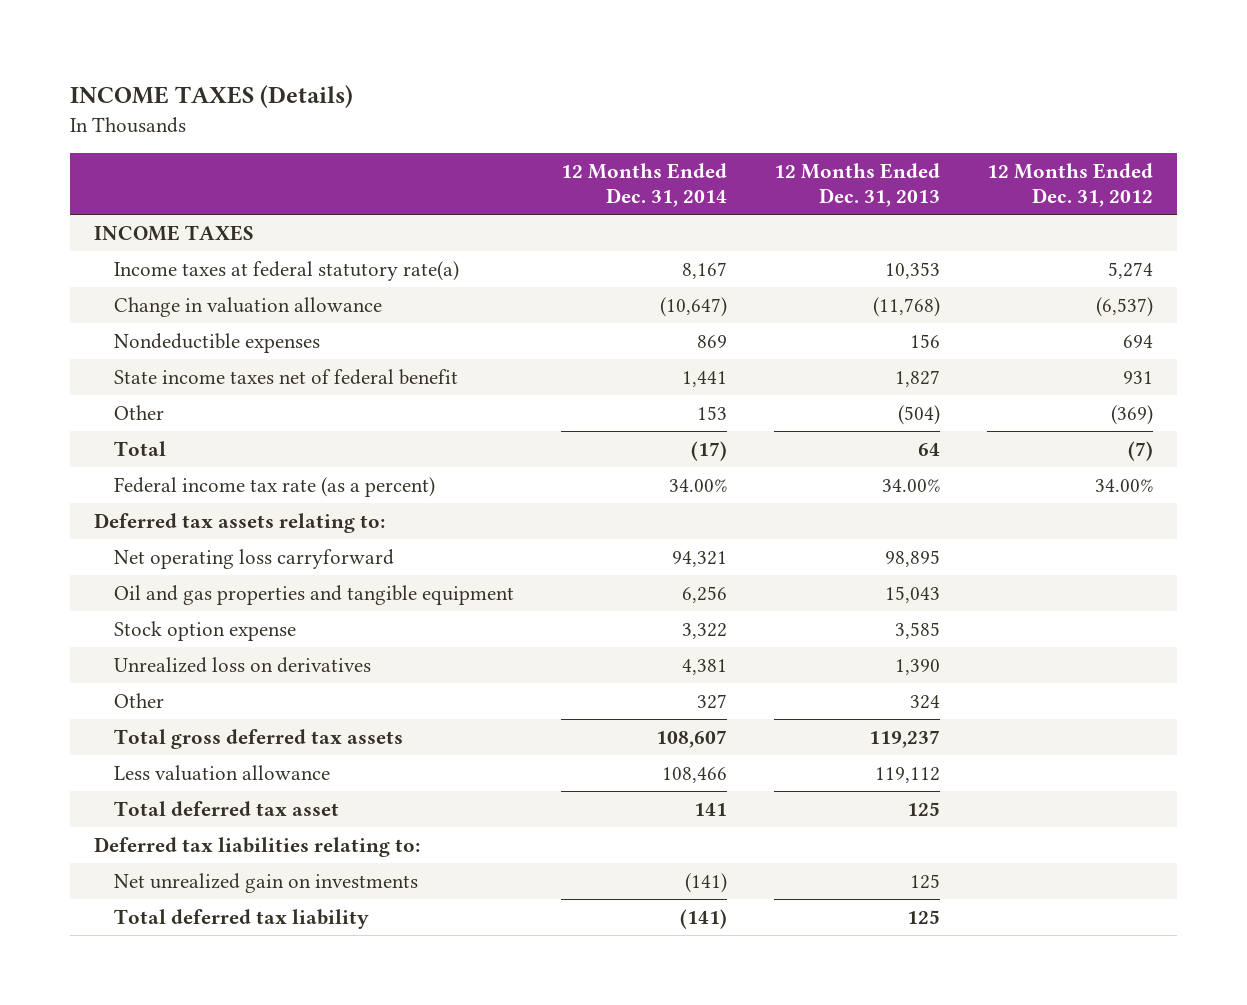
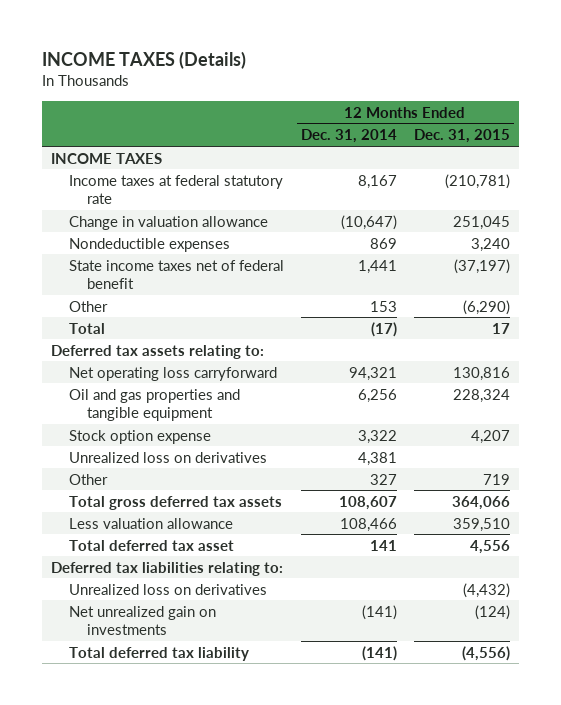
[774,162,941,208] 12 Months Ended Dec. 31, 2013 -> none
[987,162,1154,208] 12 Months Ended Dec. 31, 2012 -> none
none -> [413,129,510,144] Dec. 31, 2015
[114,260,460,281] Income taxes at federal statutory rate(a) -> [68,174,283,205] Income taxes at federal statutory rate
[114,476,436,497] Federal income tax rate (as a percent) -> none
none -> [68,583,267,595] Unrealized loss on derivatives

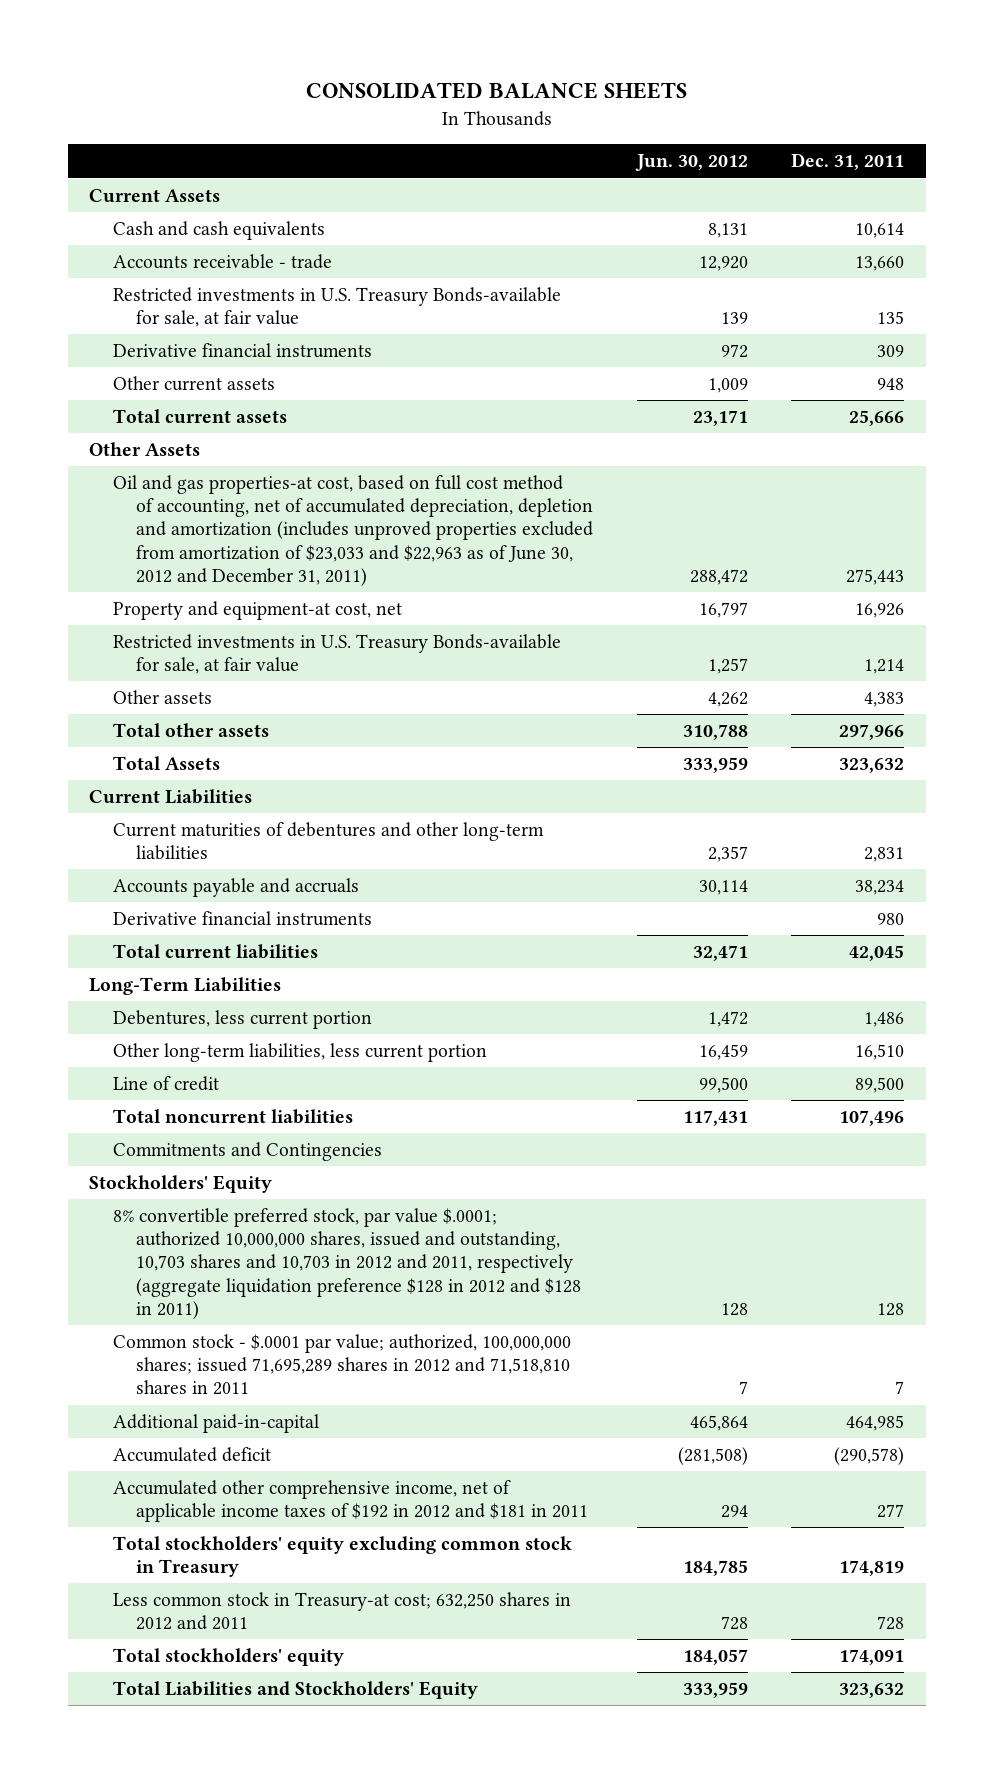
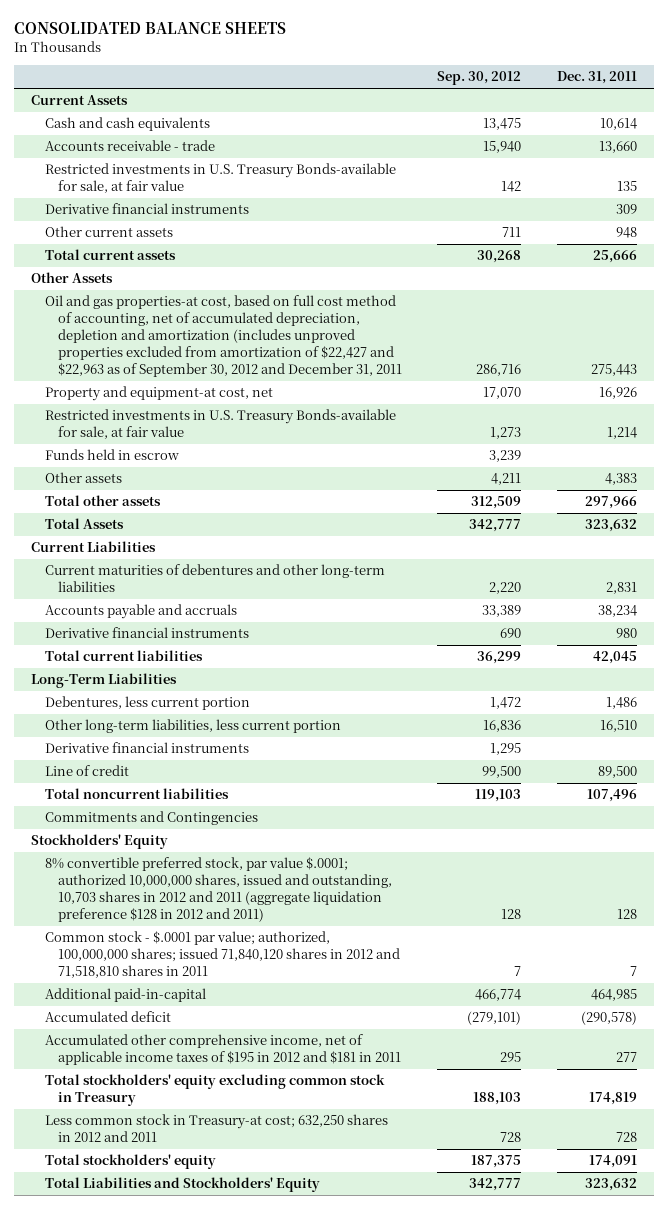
[634,154,748,172] Jun. 30, 2012 -> none
none -> [437,71,522,86] Sep. 30, 2012
[112,474,593,586] Oil and gas properties-at cost, based on full cost method of accounting, net of accumulated depreciation, depletion and amortization (includes unproved properties excluded from amortization of $23,033 and $22,963 as of June 30, 2012 and December 31, 2011) -> [44,295,403,378] Oil and gas properties-at cost, based on full cost method of accounting, net of accumulated depreciation, depletion and amortization (includes unproved properties excluded from amortization of $22,427 and $22,963 as of September 30, 2012 and December 31, 2011
none -> [44,449,179,461] Funds held in escrow
none -> [44,742,249,754] Derivative financial instruments
[112,1207,581,1319] 8% convertible preferred stock, par value $.0001; authorized 10,000,000 shares, issued and outstanding, 10,703 shares and 10,703 in 2012 and 2011, respectively (aggregate liquidation preference $128 in 2012 and $128 in 2011) -> [44,857,393,923] 8% convertible preferred stock, par value $.0001; authorized 10,000,000 shares, issued and outstanding, 10,703 shares in 2012 and 2011 (aggregate liquidation preference $128 in 2012 and 2011)
[112,1333,571,1396] Common stock - $.0001 par value; authorized, 100,000,000 shares; issued 71,695,289 shares in 2012 and 71,518,810 shares in 2011 -> [44,931,401,979] Common stock - $.0001 par value; authorized, 100,000,000 shares; issued 71,840,120 shares in 2012 and 71,518,810 shares in 2011
[112,1479,588,1523] Accumulated other comprehensive income, net of applicable income taxes of $192 in 2012 and $181 in 2011 -> [44,1034,402,1066] Accumulated other comprehensive income, net of applicable income taxes of $195 in 2012 and $181 in 2011

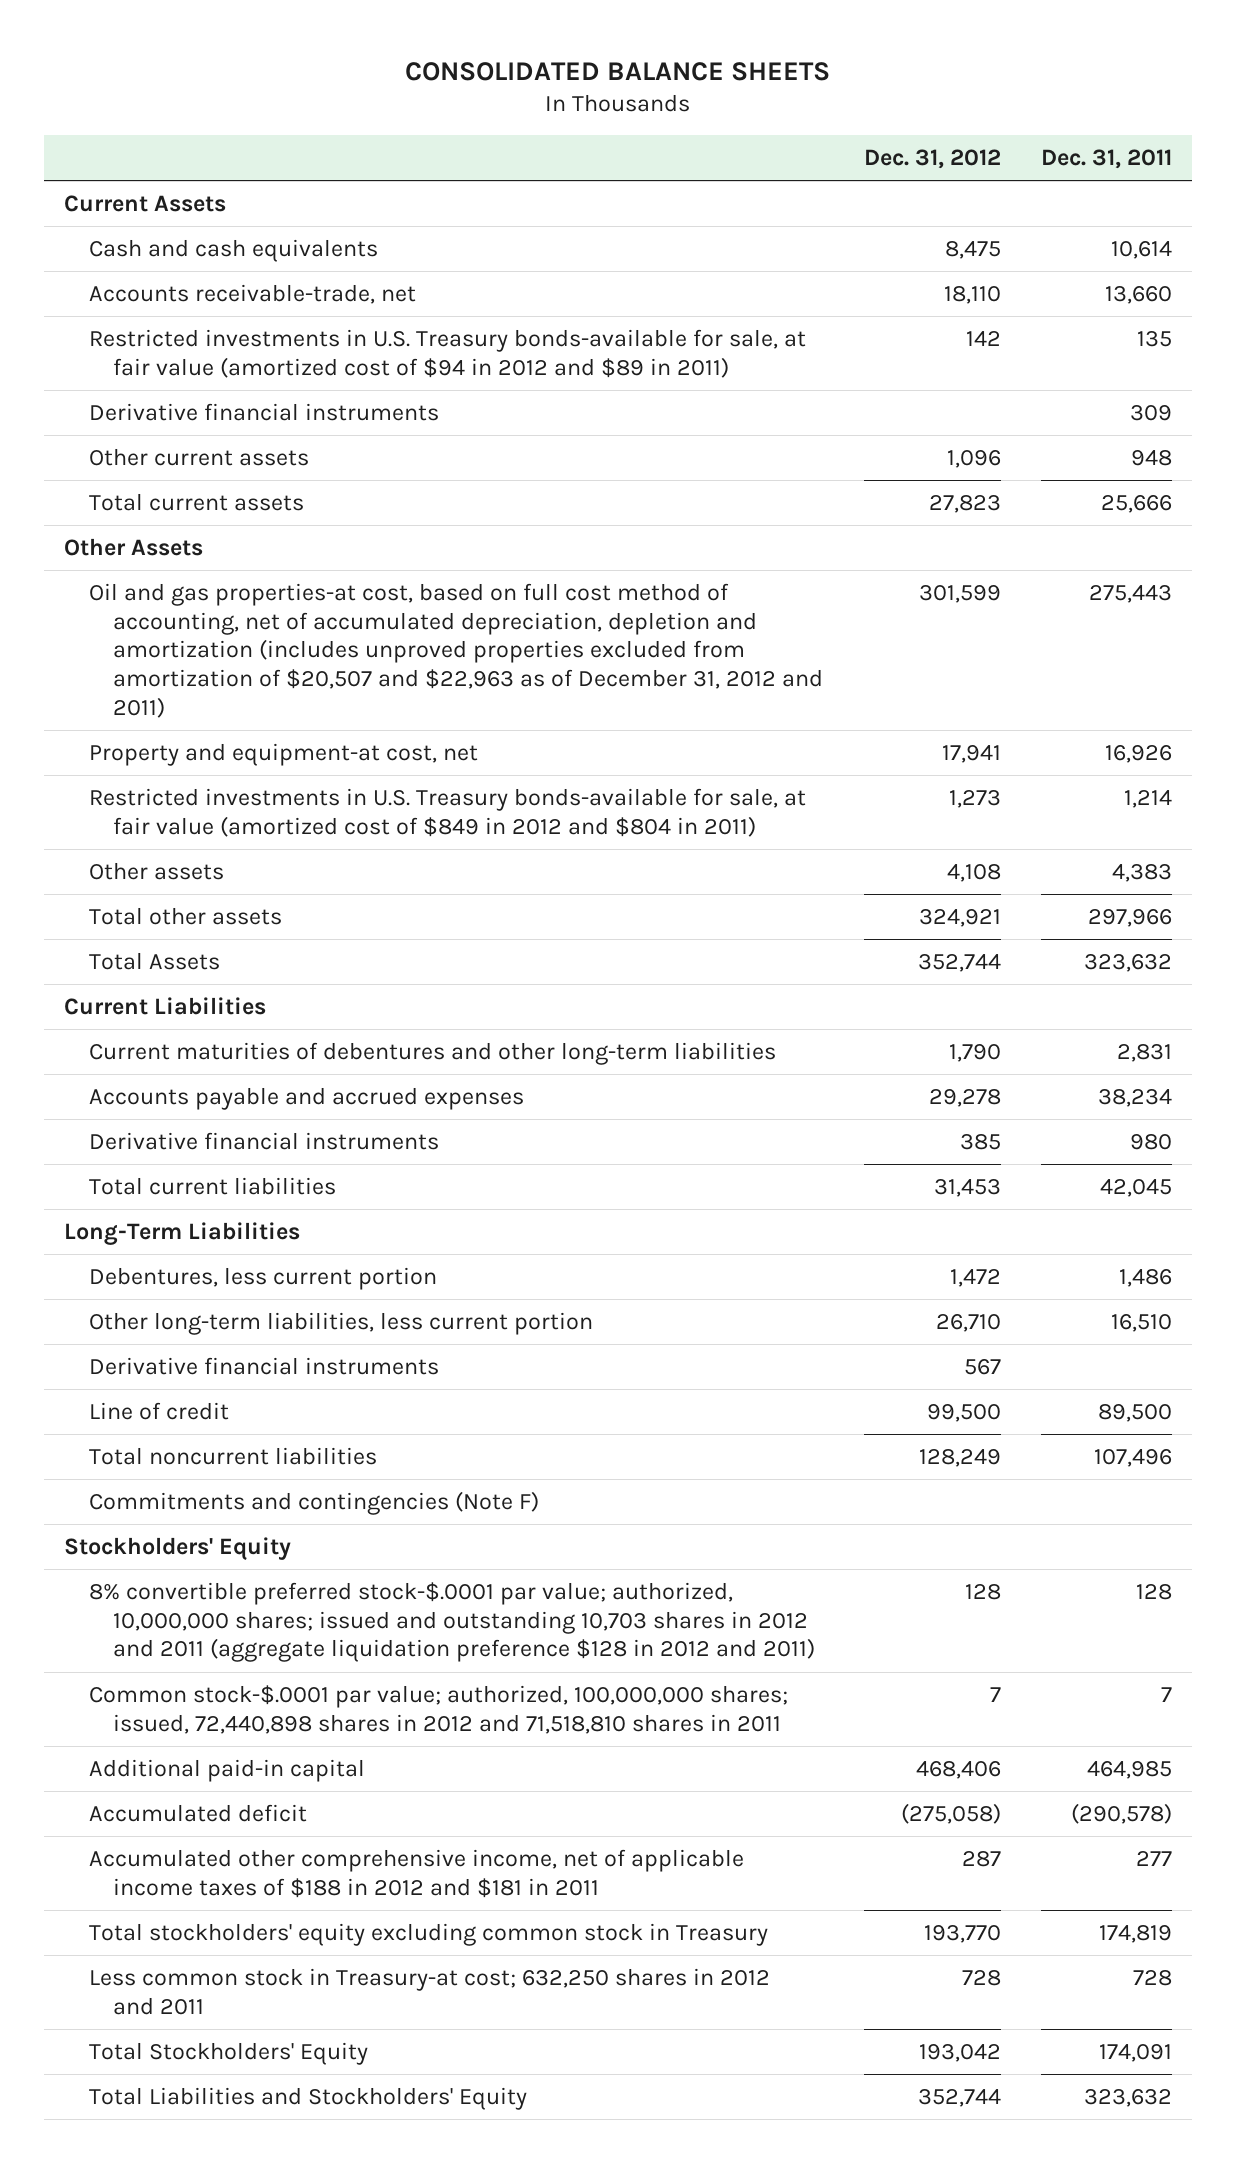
[437,71,522,86] Sep. 30, 2012 -> none
none -> [863,148,1001,169] Dec. 31, 2012
[44,140,215,152] Accounts receivable - trade -> [88,284,416,305] Accounts receivable-trade, net
[44,163,396,194] Restricted investments in U.S. Treasury Bonds-available for sale, at fair value -> [88,329,806,378] Restricted investments in U.S. Treasury bonds-available for sale, at fair value (amortized cost of $94 in 2012 and $89 in 2011)
[44,295,403,378] Oil and gas properties-at cost, based on full cost method of accounting, net of accumulated depreciation, depletion and amortization (includes unproved properties excluded from amortization of $22,427 and $22,963 as of September 30, 2012 and December 31, 2011 -> [88,583,824,718] Oil and gas properties-at cost, based on full cost method of accounting, net of accumulated depreciation, depletion and amortization (includes unproved properties excluded from amortization of $20,507 and $22,963 as of December 31, 2012 and 2011)
[44,449,179,461] Funds held in escrow -> none
[44,409,396,440] Restricted investments in U.S. Treasury Bonds-available for sale, at fair value -> [88,788,806,837] Restricted investments in U.S. Treasury bonds-available for sale, at fair value (amortized cost of $849 in 2012 and $804 in 2011)
[44,604,237,620] Accounts payable and accruals -> [88,1087,524,1111] Accounts payable and accrued expenses
[44,811,258,826] Commitments and Contingencies -> [88,1491,539,1516] Commitments and contingencies (Note F)
[44,857,393,923] 8% convertible preferred stock, par value $.0001; authorized 10,000,000 shares, issued and outstanding, 10,703 shares in 2012 and 2011 (aggregate liquidation preference $128 in 2012 and 2011) -> [88,1582,816,1663] 8% convertible preferred stock-$.0001 par value; authorized, 10,000,000 shares; issued and outstanding 10,703 shares in 2012 and 2011 (aggregate liquidation preference $128 in 2012 and 2011)
[44,931,401,979] Common stock - $.0001 par value; authorized, 100,000,000 shares; issued 71,840,120 shares in 2012 and 71,518,810 shares in 2011 -> [88,1685,788,1734] Common stock-$.0001 par value; authorized, 100,000,000 shares; issued, 72,440,898 shares in 2012 and 71,518,810 shares in 2011
[44,988,206,1003] Additional paid-in-capital -> [88,1759,365,1783] Additional paid-in capital
[44,1034,402,1066] Accumulated other comprehensive income, net of applicable income taxes of $195 in 2012 and $181 in 2011 -> [88,1849,744,1898] Accumulated other comprehensive income, net of applicable income taxes of $188 in 2012 and $181 in 2011
[44,1154,216,1170] Total stockholders' equity -> [88,2042,368,2066] Total Stockholders' Equity

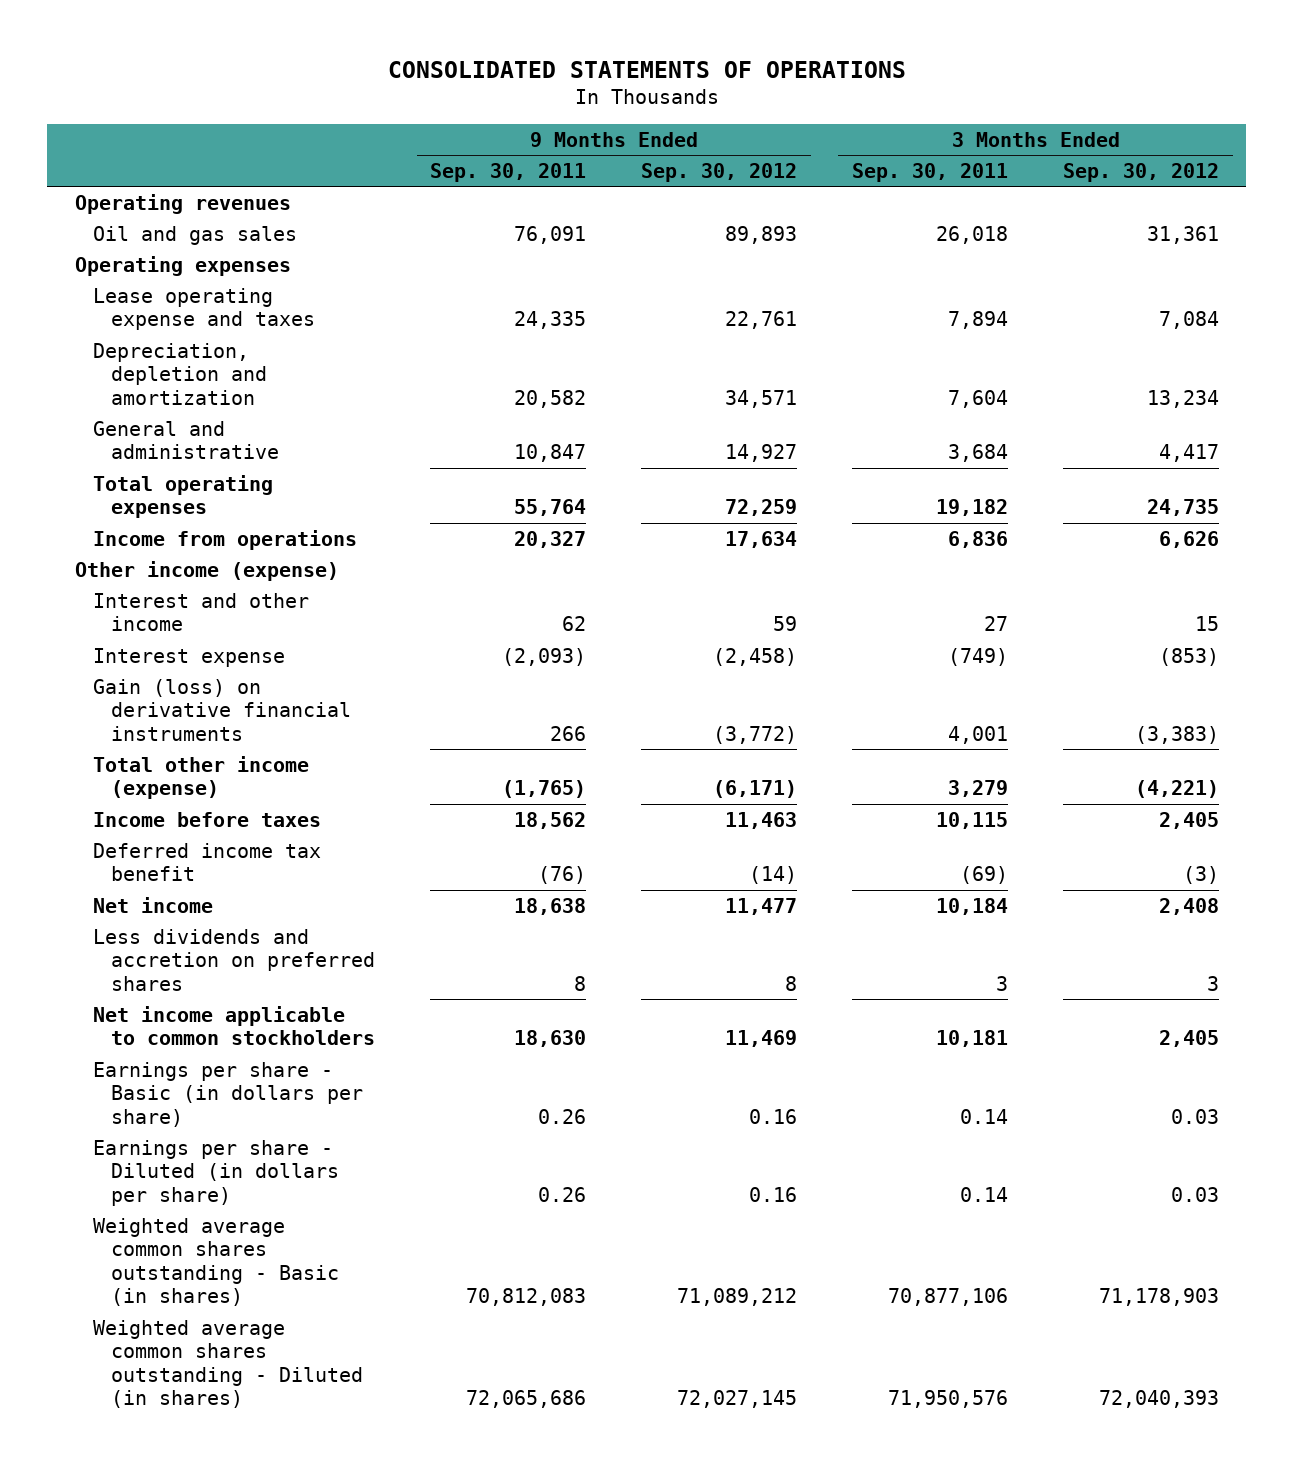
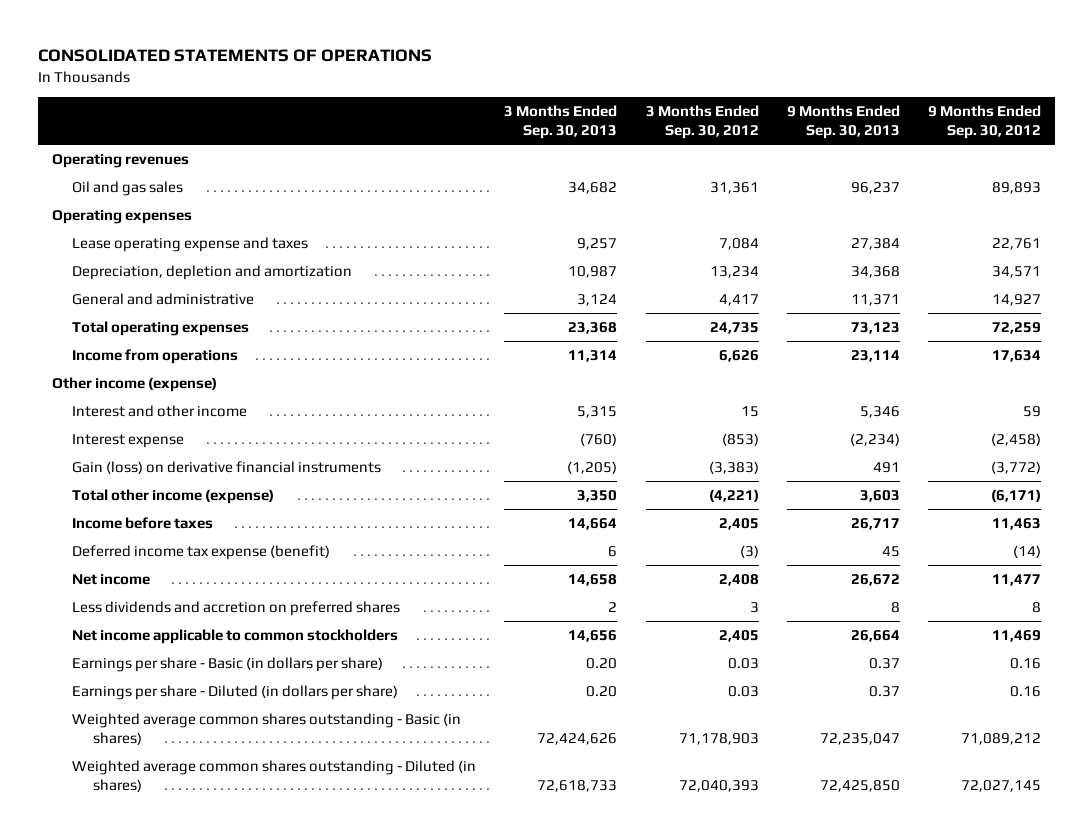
[430,162,587,182] Sep. 30, 2011 -> none
[852,162,1009,182] Sep. 30, 2011 -> none
none -> [504,105,618,140] 3 Months Ended Sep. 30, 2013
none -> [786,105,900,140] 9 Months Ended Sep. 30, 2013
[93,842,322,882] Deferred income tax benefit -> [72,545,331,561] Deferred income tax expense (benefit)

